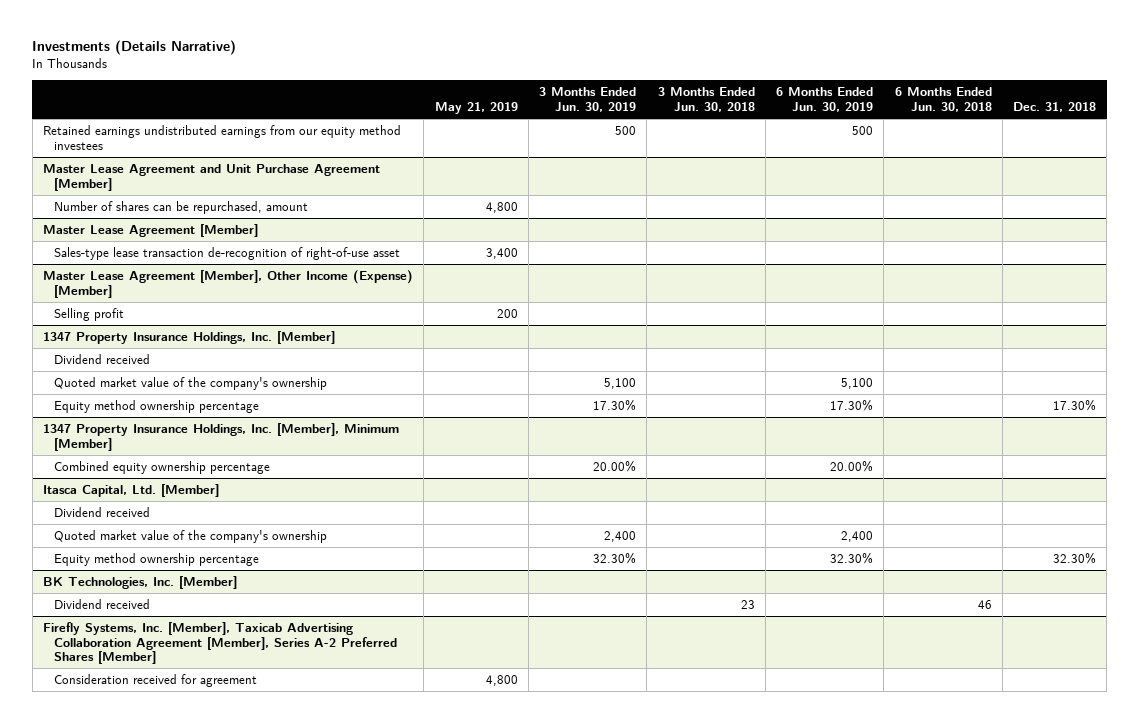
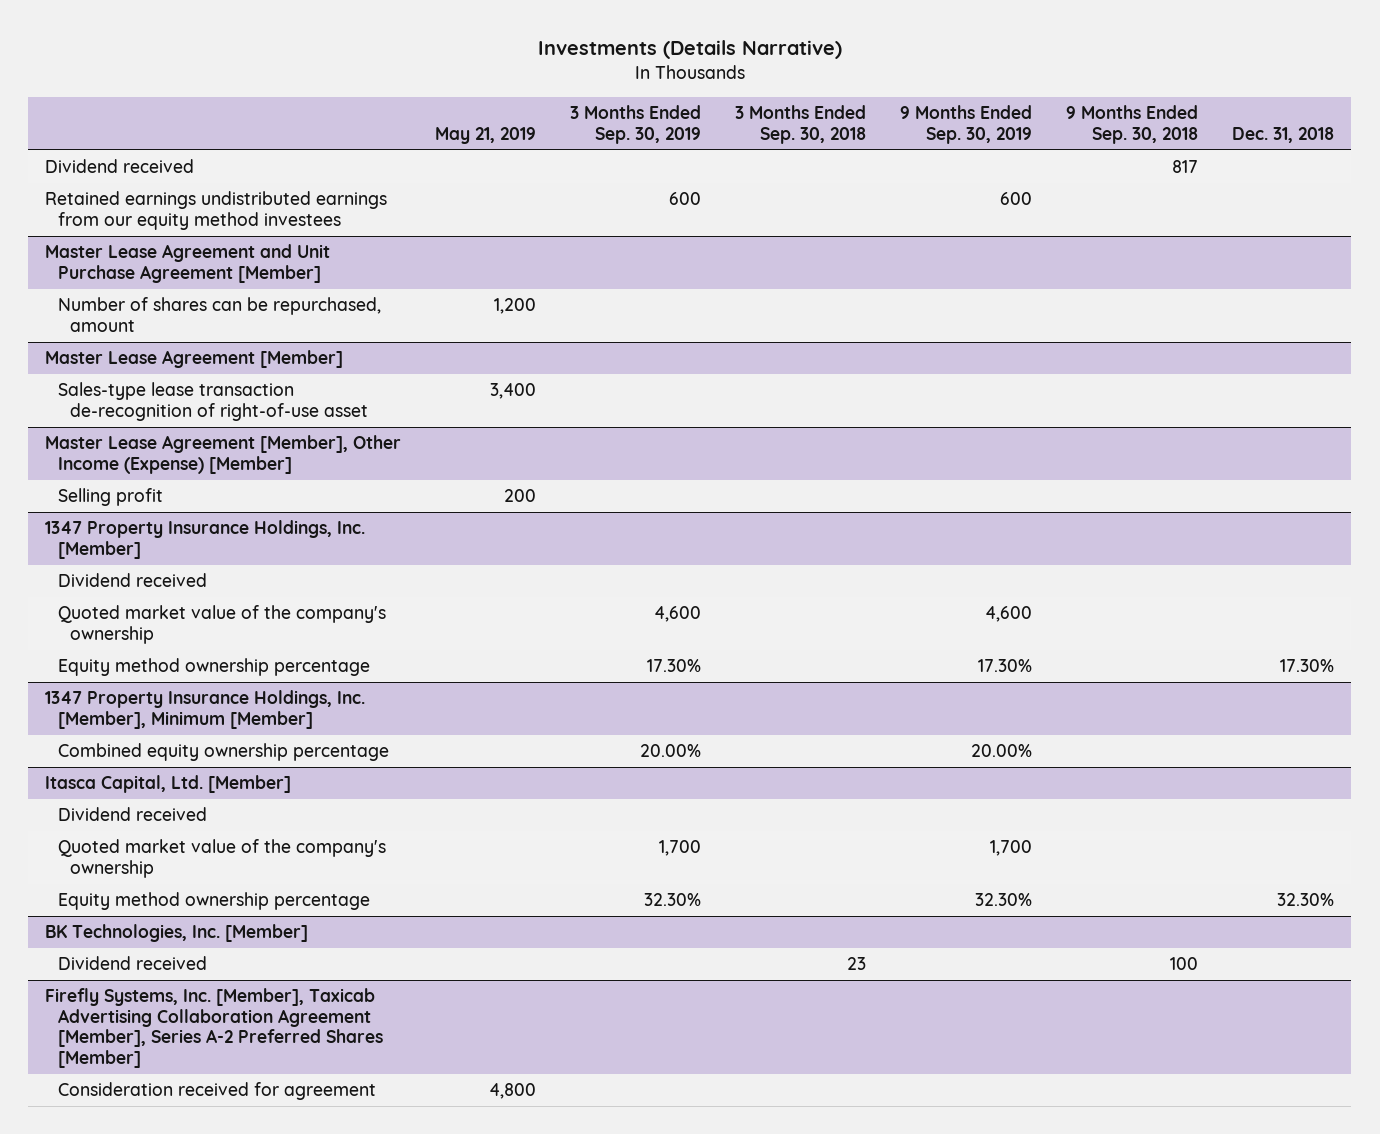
[539,87,637,112] 3 Months Ended Jun. 30, 2019 -> none
[657,87,755,112] 3 Months Ended Jun. 30, 2018 -> none
[776,87,874,112] 6 Months Ended Jun. 30, 2019 -> none
[894,87,992,112] 6 Months Ended Jun. 30, 2018 -> none
none -> [570,105,702,144] 3 Months Ended Sep. 30, 2019
none -> [735,105,867,144] 3 Months Ended Sep. 30, 2018
none -> [900,105,1033,144] 9 Months Ended Sep. 30, 2019
none -> [1066,105,1199,144] 9 Months Ended Sep. 30, 2018
none -> [45,159,195,174] Dividend received
[485,201,518,213] 4,800 -> [494,298,537,315] 1,200

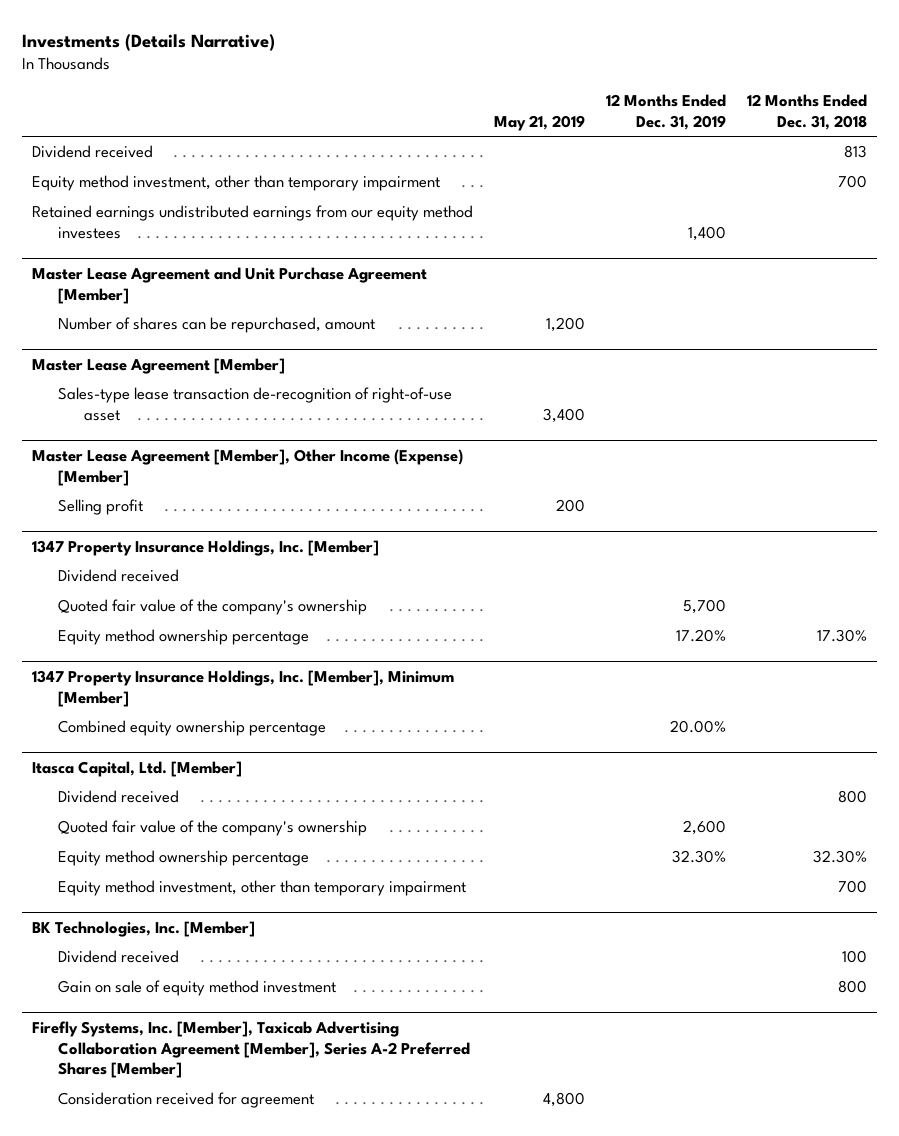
[570,105,702,144] 3 Months Ended Sep. 30, 2019 -> none
[735,105,867,144] 3 Months Ended Sep. 30, 2018 -> none
[900,105,1033,144] 9 Months Ended Sep. 30, 2019 -> none
[1066,105,1199,144] 9 Months Ended Sep. 30, 2018 -> none
[1232,126,1335,143] Dec. 31, 2018 -> none
none -> [606,93,727,130] 12 Months Ended Dec. 31, 2019
none -> [746,93,867,130] 12 Months Ended Dec. 31, 2018
none -> [32,175,441,192] Equity method investment, other than temporary impairment
[57,605,386,644] Quoted market value of the company's ownership -> [58,599,368,616] Quoted fair value of the company's ownership
[57,839,386,878] Quoted market value of the company's ownership -> [58,820,368,837] Quoted fair value of the company's ownership
none -> [58,880,467,897] Equity method investment, other than temporary impairment
none -> [58,980,337,997] Gain on sale of equity method investment

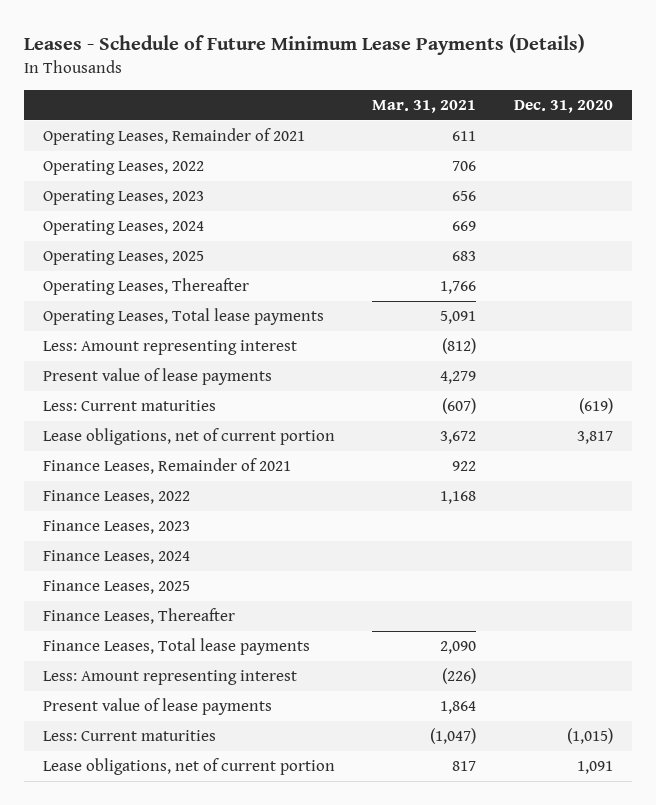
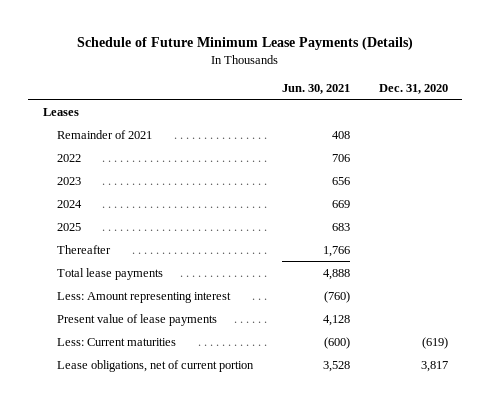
[24,34,586,56] Leases - Schedule of Future Minimum Lease Payments (Details) -> [77,37,414,51] Schedule of Future Minimum Lease Payments (Details)
[372,99,477,113] Mar. 31, 2021 -> none
none -> [281,83,350,94] Jun. 30, 2021
none -> [42,107,79,116] Leases
[42,128,305,146] Operating Leases, Remainder of 2021 -> [56,129,152,139] Remainder of 2021
[42,160,204,176] Operating Leases, 2022 -> [56,153,81,162] 2022
[42,190,204,206] Operating Leases, 2023 -> [56,176,81,185] 2023
[42,220,204,236] Operating Leases, 2024 -> [56,199,82,208] 2024
[42,250,204,266] Operating Leases, 2025 -> [56,222,81,231] 2025
[42,278,249,296] Operating Leases, Thereafter -> [56,244,111,254] Thereafter
[42,308,324,326] Operating Leases, Total lease payments -> [56,267,163,280] Total lease payments
[42,458,291,475] Finance Leases, Remainder of 2021 -> none
[42,490,190,505] Finance Leases, 2022 -> none
[42,520,190,535] Finance Leases, 2023 -> none
[42,550,190,565] Finance Leases, 2024 -> none
[42,580,190,595] Finance Leases, 2025 -> none
[42,608,235,625] Finance Leases, Thereafter -> none
[42,638,310,656] Finance Leases, Total lease payments -> none
[42,670,297,686] Less: Amount representing interest -> none
[42,698,272,716] Present value of lease payments -> none
[42,730,216,742] Less: Current maturities -> none
[42,758,335,776] Lease obligations, net of current portion -> none

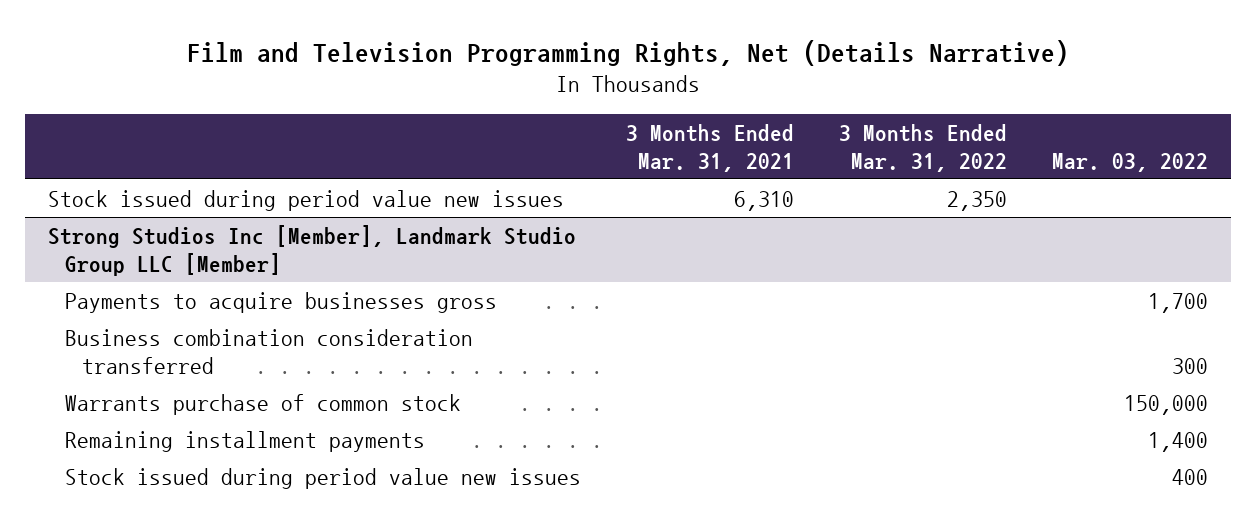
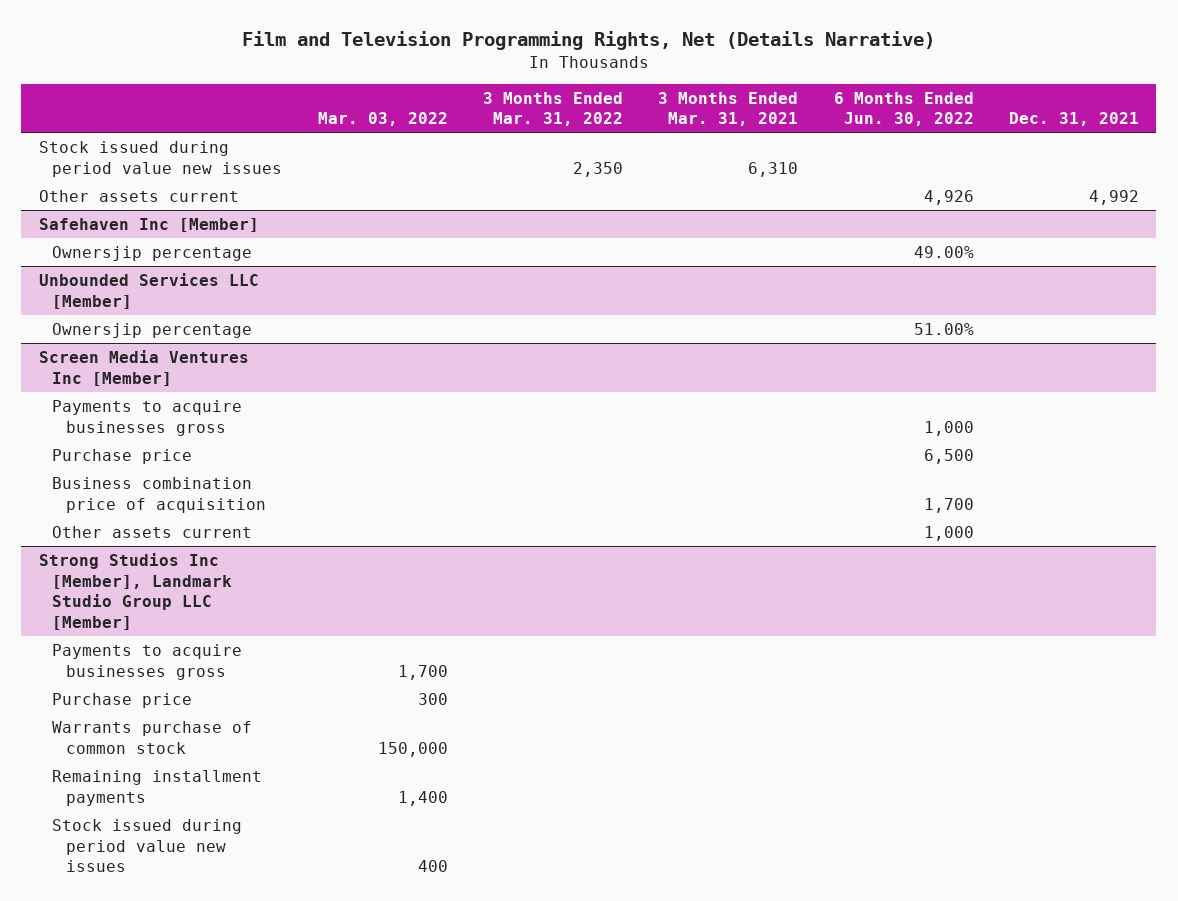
none -> [833,91,974,127] 6 Months Ended Jun. 30, 2022
none -> [1008,112,1139,127] Dec. 31, 2021
none -> [39,189,240,202] Other assets current
none -> [39,217,260,232] Safehaven Inc [Member]
none -> [52,245,253,261] Ownersjip percentage
none -> [39,272,260,309] Unbounded Services LLC [Member]
none -> [52,322,253,338] Ownersjip percentage
none -> [39,349,250,386] Screen Media Ventures Inc [Member]
none -> [52,399,243,436] Payments to acquire businesses gross
none -> [52,448,193,464] Purchase price
none -> [52,476,266,513] Business combination price of acquisition
none -> [52,525,253,538] Other assets current
[64,328,473,374] Business combination consideration transferred -> [52,692,193,708] Purchase price

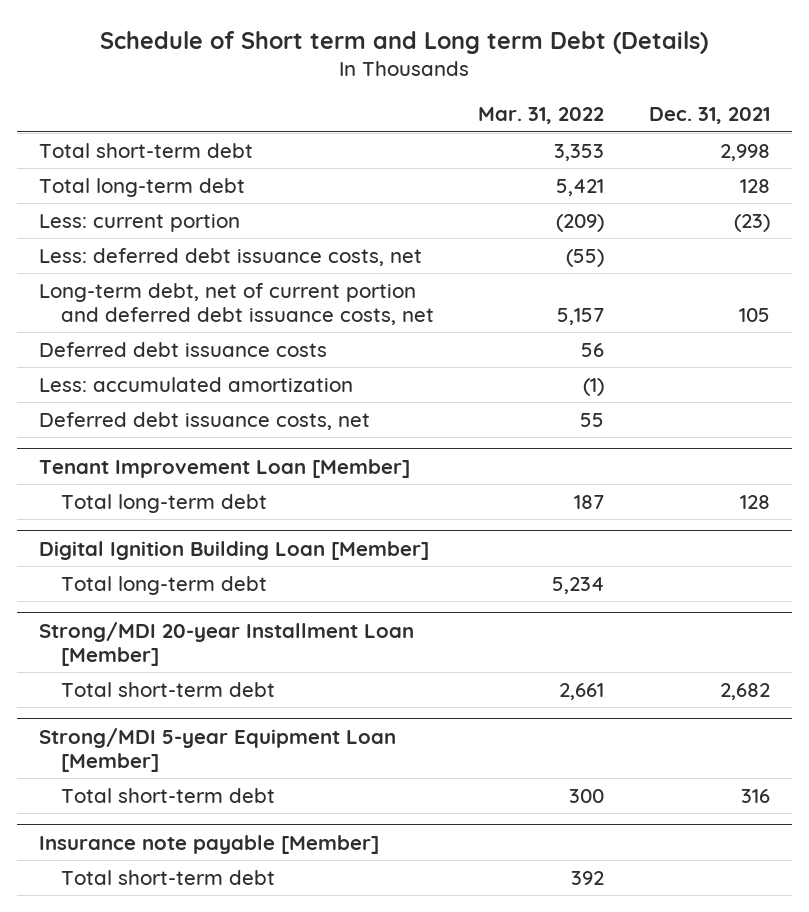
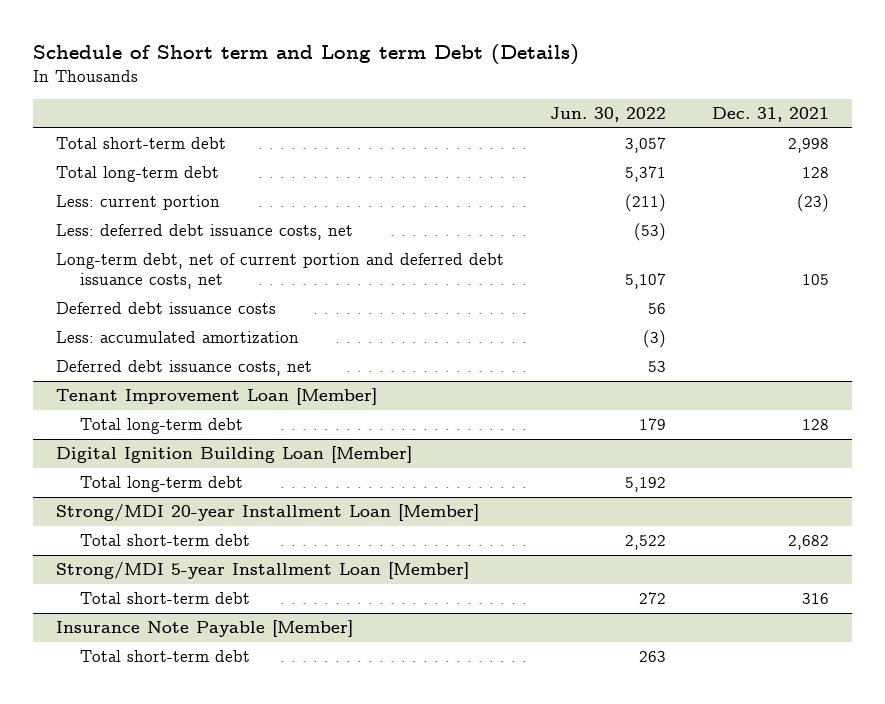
[478,107,605,125] Mar. 31, 2022 -> none
none -> [549,107,666,123] Jun. 30, 2022
[39,727,397,772] Strong/MDI 5-year Equipment Loan [Member] -> [56,562,470,580] Strong/MDI 5-year Installment Loan [Member]
[39,834,380,854] Insurance note payable [Member] -> [56,620,354,638] Insurance Note Payable [Member]

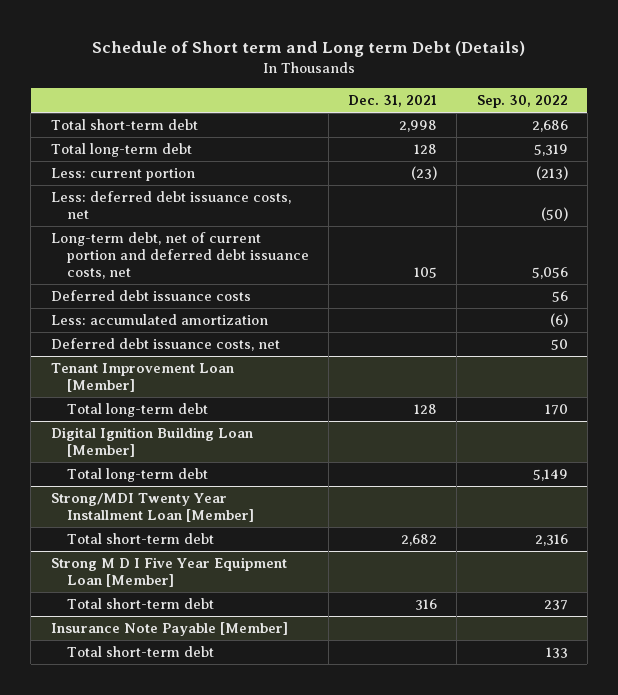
[549,107,666,123] Jun. 30, 2022 -> none
none -> [476,95,568,109] Sep. 30, 2022
[56,504,480,522] Strong/MDI 20-year Installment Loan [Member] -> [50,493,254,523] Strong/MDI Twenty Year Installment Loan [Member]
[56,562,470,580] Strong/MDI 5-year Installment Loan [Member] -> [50,557,287,588] Strong M D I Five Year Equipment Loan [Member]

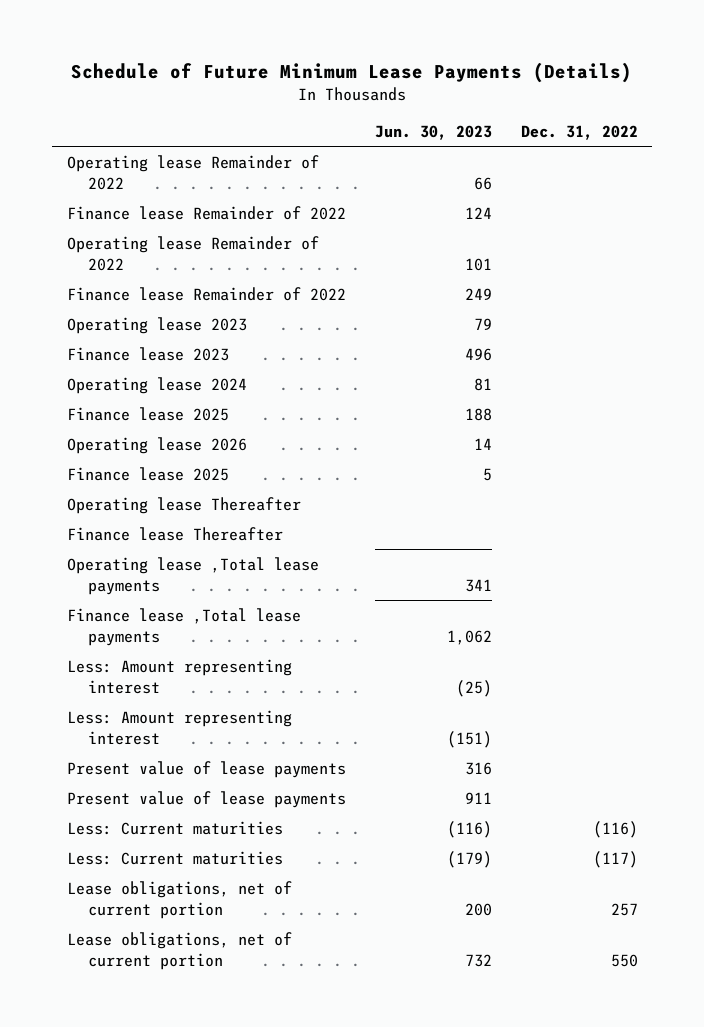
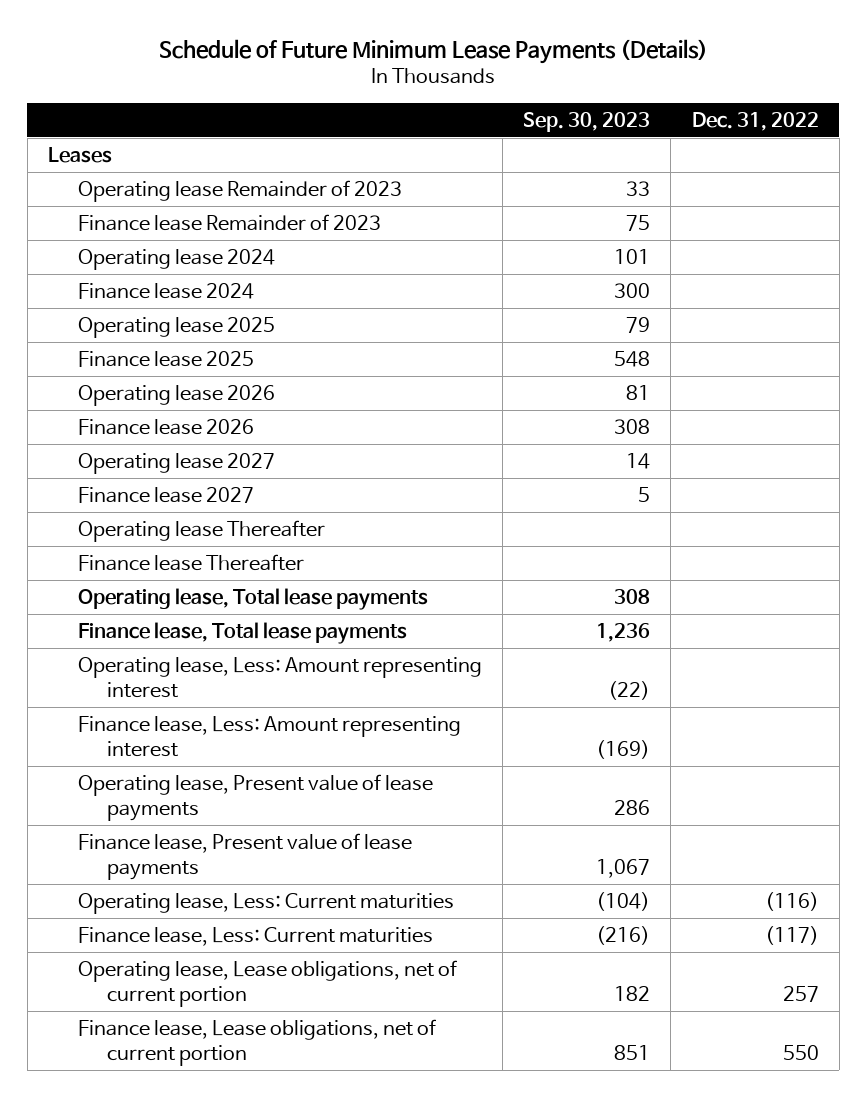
[374,124,492,140] Jun. 30, 2023 -> none
none -> [523,111,651,132] Sep. 30, 2023
[66,235,319,271] Operating lease Remainder of 2022 -> none
[66,286,346,301] Finance lease Remainder of 2022 -> none
[66,316,247,334] Operating lease 2023 -> none
[66,346,229,361] Finance lease 2023 -> none
none -> [47,147,112,164] Leases
[66,154,319,190] Operating lease Remainder of 2022 -> [77,180,402,203] Operating lease Remainder of 2023
[66,205,346,220] Finance lease Remainder of 2022 -> [77,214,381,232] Finance lease Remainder of 2023
none -> [77,283,254,300] Finance lease 2024
none -> [77,317,275,339] Operating lease 2025
none -> [77,419,254,436] Finance lease 2026
none -> [77,453,275,475] Operating lease 2027
[66,466,229,481] Finance lease 2025 -> [77,487,254,504] Finance lease 2027
[66,556,319,595] Operating lease ,Total lease payments -> [77,588,428,611] Operating lease, Total lease payments
[66,607,301,646] Finance lease ,Total lease payments -> [77,622,407,645] Finance lease, Total lease payments
[66,658,292,694] Less: Amount representing interest -> [77,657,482,698] Operating lease, Less: Amount representing interest
[66,709,292,745] Less: Amount representing interest -> [77,716,461,757] Finance lease, Less: Amount representing interest
[66,760,346,778] Present value of lease payments -> [77,774,433,821] Operating lease, Present value of lease payments
[66,790,346,808] Present value of lease payments -> [77,833,412,880] Finance lease, Present value of lease payments
[66,820,283,835] Less: Current maturities -> [77,893,454,915] Operating lease, Less: Current maturities
[66,850,283,865] Less: Current maturities -> [77,927,433,947] Finance lease, Less: Current maturities
[66,880,292,919] Lease obligations, net of current portion -> [77,960,457,1007] Operating lease, Lease obligations, net of current portion
[66,931,292,970] Lease obligations, net of current portion -> [77,1019,436,1066] Finance lease, Lease obligations, net of current portion

